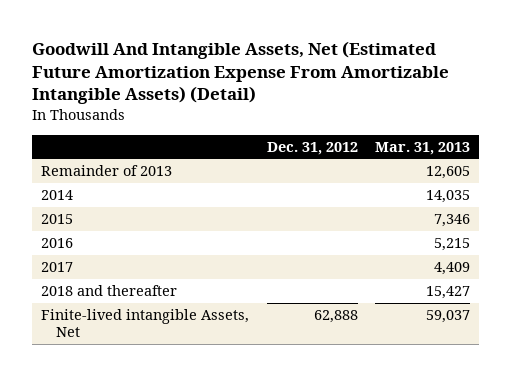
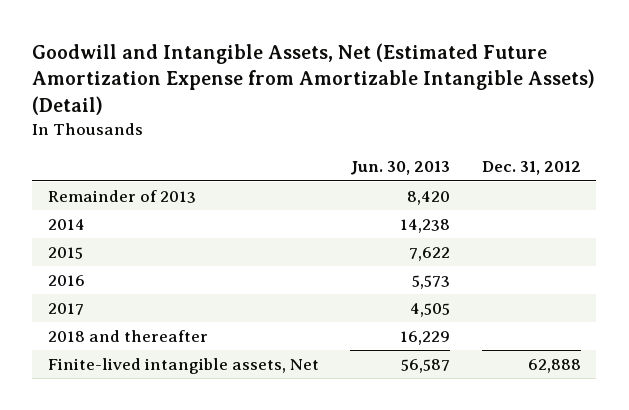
[32,40,450,105] Goodwill And Intangible Assets, Net (Estimated Future Amortization Expense From Amortizable Intangible Assets) (Detail) -> [32,42,596,116] Goodwill and Intangible Assets, Net (Estimated Future Amortization Expense from Amortizable Intangible Assets) (Detail)
[374,141,470,155] Mar. 31, 2013 -> none
none -> [350,161,451,176] Jun. 30, 2013
[41,309,250,338] Finite-lived intangible Assets, Net -> [47,358,319,375] Finite-lived intangible assets, Net

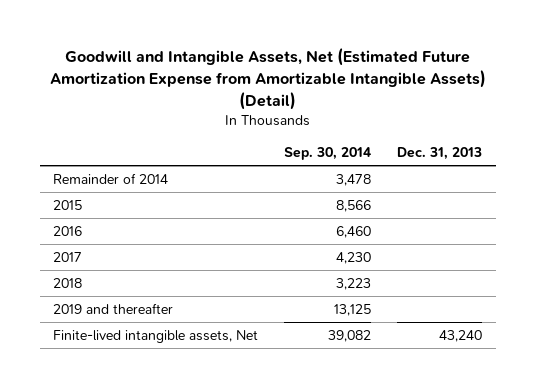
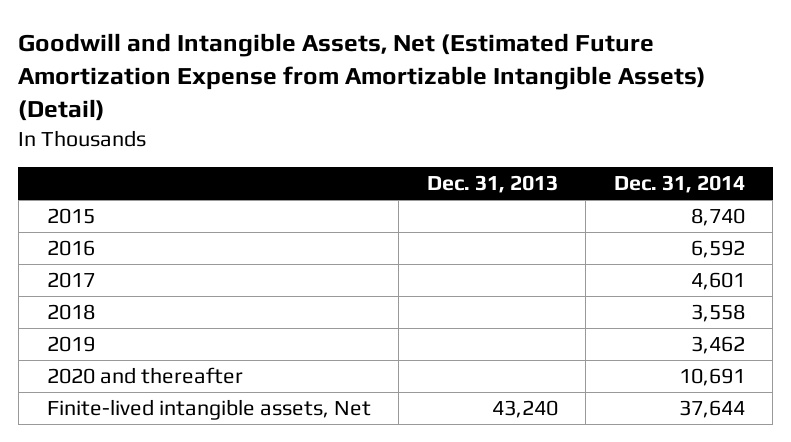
[284,146,372,160] Sep. 30, 2014 -> none
none -> [613,175,745,194] Dec. 31, 2014
[52,173,168,185] Remainder of 2014 -> none
none -> [46,335,95,352] 2019
[52,303,173,315] 2019 and thereafter -> [46,366,243,384] 2020 and thereafter

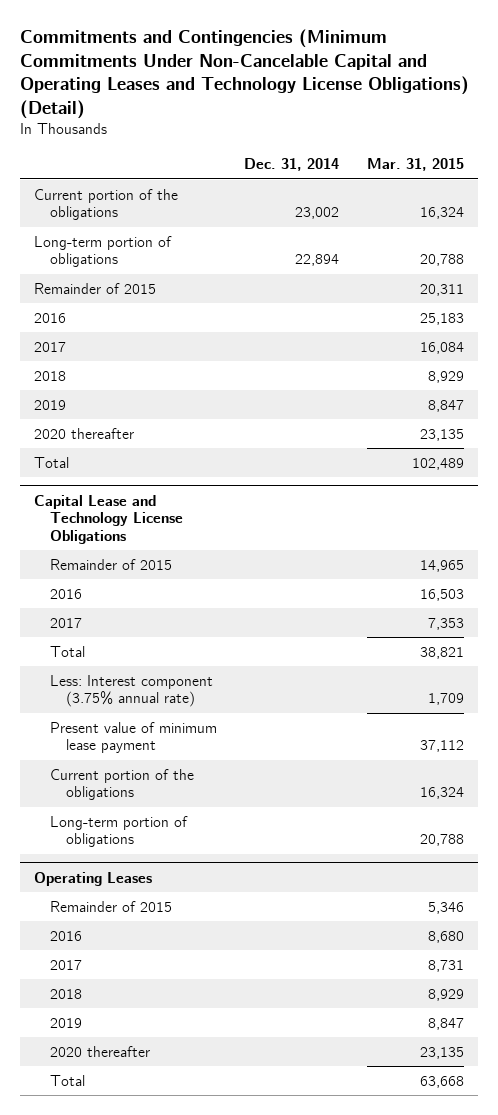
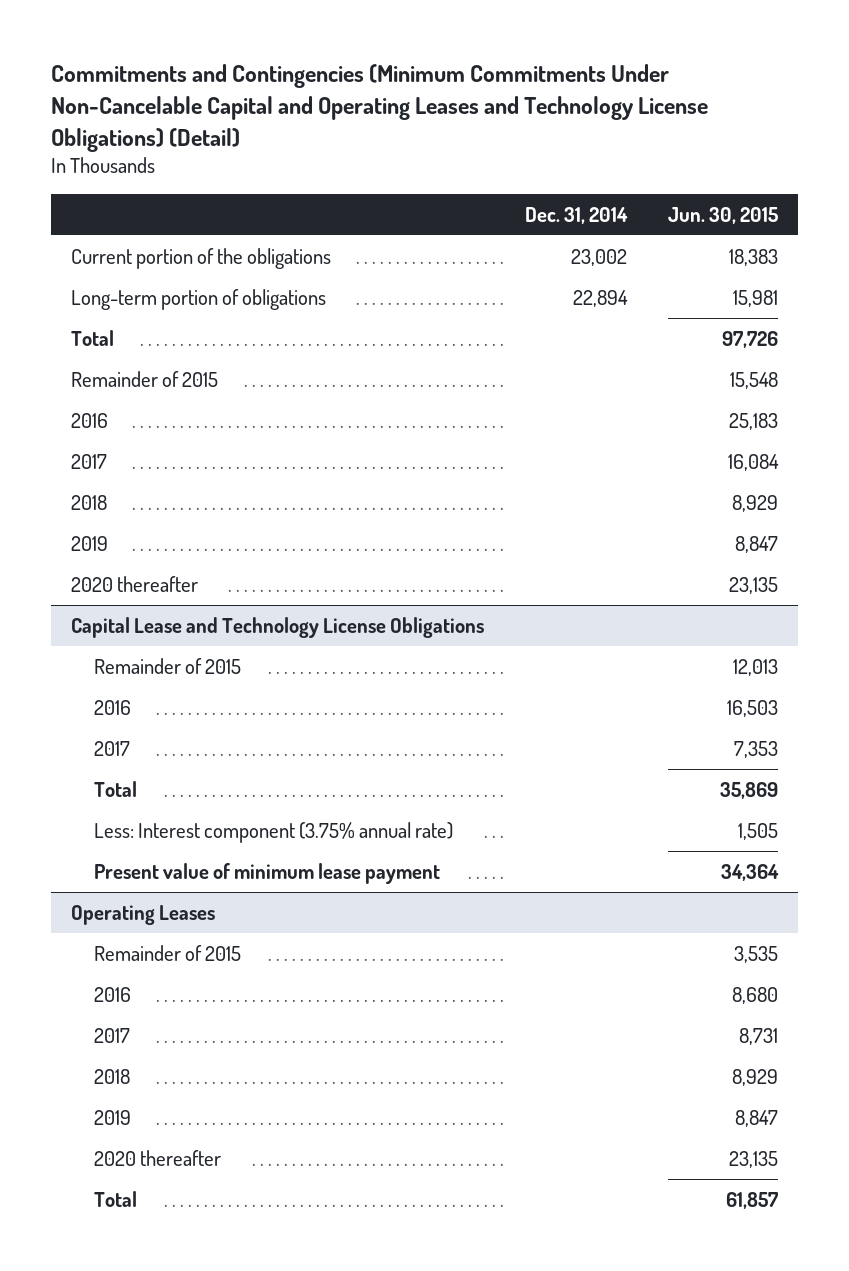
[366,158,464,172] Mar. 31, 2015 -> none
none -> [667,206,778,224] Jun. 30, 2015
[33,456,69,468] Total -> [71,329,115,346] Total
[49,768,194,801] Current portion of the obligations -> none
[49,815,188,848] Long-term portion of obligations -> none

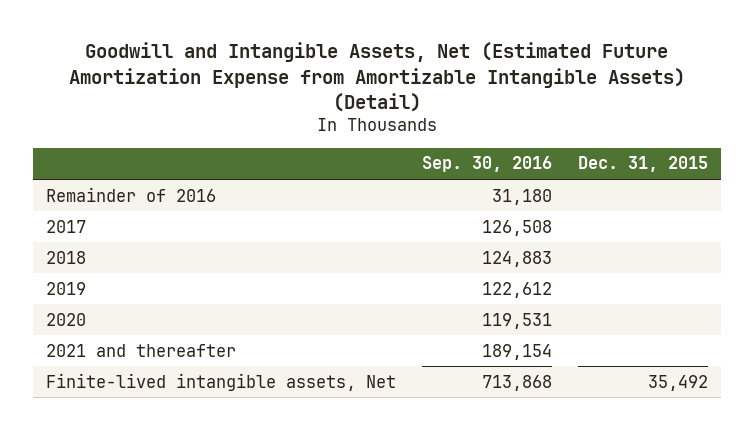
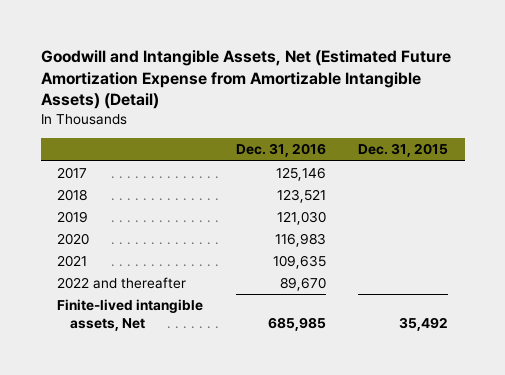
[422,156,553,173] Sep. 30, 2016 -> none
none -> [235,143,326,158] Dec. 31, 2016
[45,186,216,202] Remainder of 2016 -> none
none -> [56,255,87,268] 2021
[45,343,236,357] 2021 and thereafter -> [56,277,186,290] 2022 and thereafter

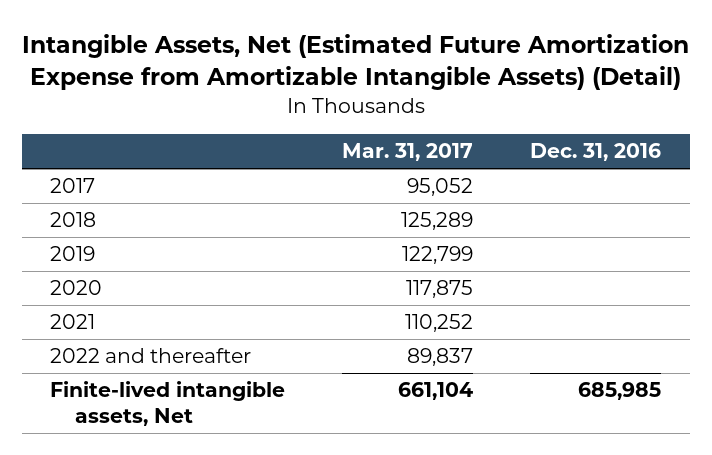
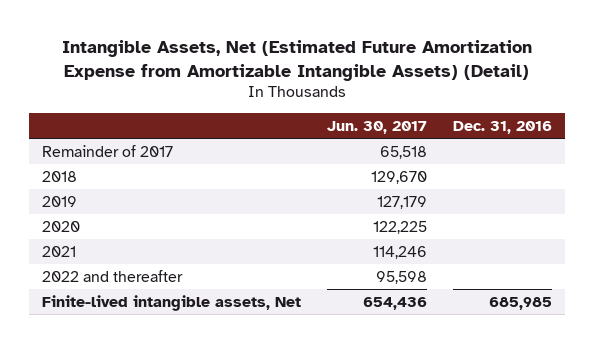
[342,143,474,162] Mar. 31, 2017 -> none
none -> [326,120,427,134] Jun. 30, 2017
[50,178,96,194] 2017 -> [41,144,173,157] Remainder of 2017

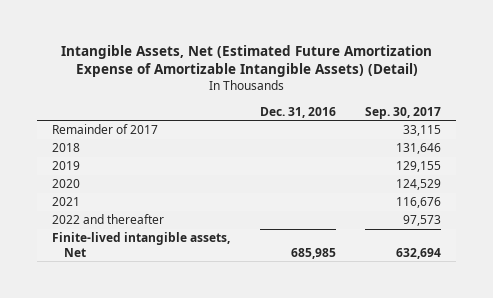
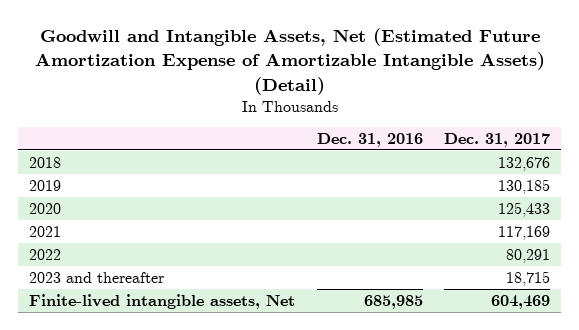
[60,44,432,78] Intangible Assets, Net (Estimated Future Amortization Expense of Amortizable Intangible Assets) (Detail) -> [34,28,545,95] Goodwill and Intangible Assets, Net (Estimated Future Amortization Expense of Amortizable Intangible Assets) (Detail)
[364,106,441,119] Sep. 30, 2017 -> none
none -> [444,132,551,147] Dec. 31, 2017
[52,124,159,135] Remainder of 2017 -> none
none -> [28,248,61,260] 2022
[52,214,165,225] 2022 and thereafter -> [28,271,164,283] 2023 and thereafter

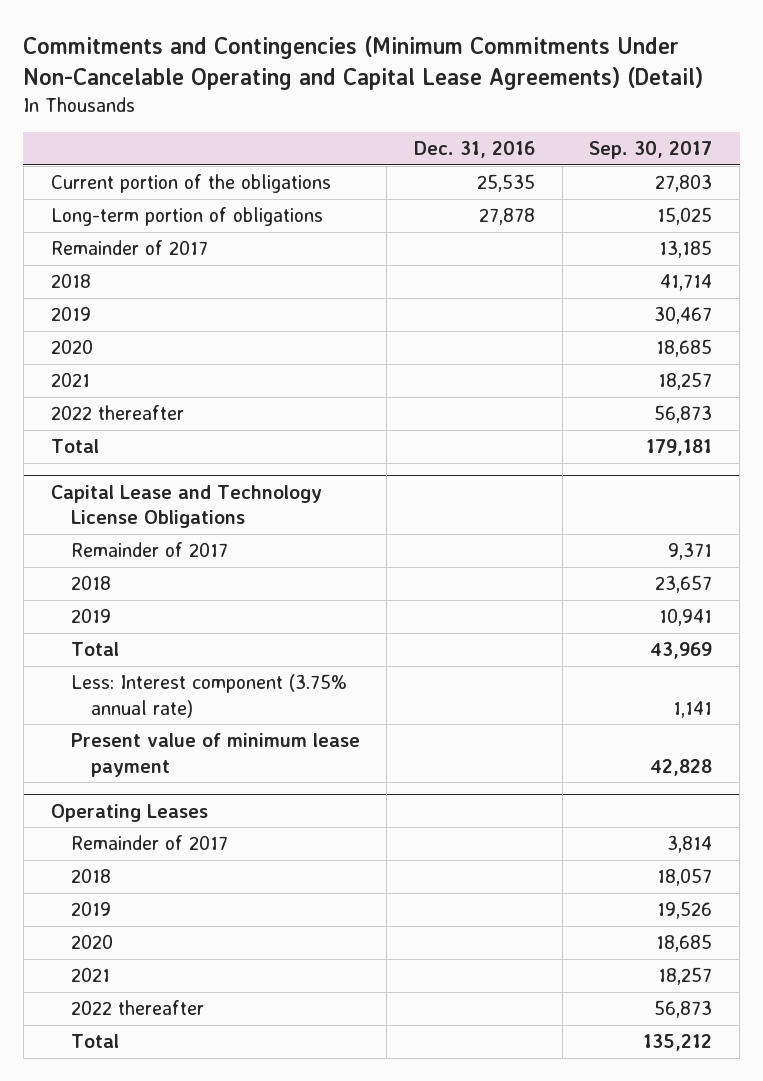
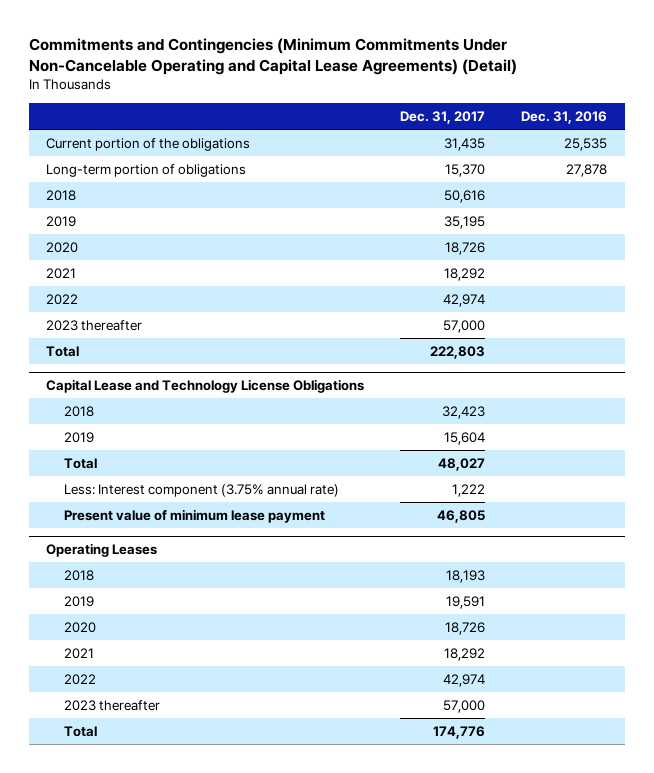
[589,141,713,160] Sep. 30, 2017 -> none
none -> [400,110,486,124] Dec. 31, 2017
[50,240,208,256] Remainder of 2017 -> none
none -> [46,293,79,305] 2022
[50,405,184,421] 2022 thereafter -> [46,319,143,331] 2023 thereafter
[70,542,228,558] Remainder of 2017 -> none
[70,835,228,851] Remainder of 2017 -> none
none -> [63,673,96,685] 2022
[70,1000,204,1016] 2022 thereafter -> [63,699,160,711] 2023 thereafter

